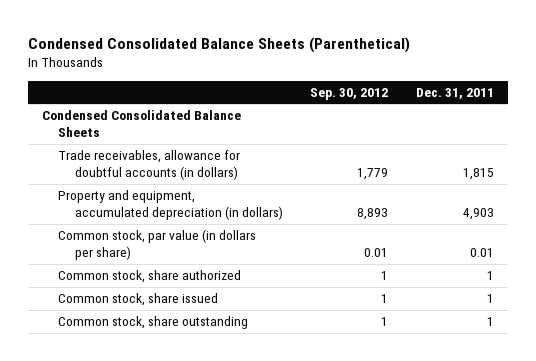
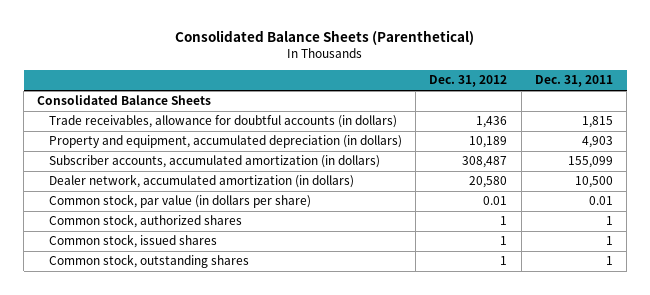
[28,37,411,54] Condensed Consolidated Balance Sheets (Parenthetical) -> [175,30,475,46] Consolidated Balance Sheets (Parenthetical)
[310,87,389,100] Sep. 30, 2012 -> none
none -> [429,75,508,88] Dec. 31, 2012
[42,110,242,138] Condensed Consolidated Balance Sheets -> [37,95,212,106] Consolidated Balance Sheets
none -> [48,155,380,169] Subscriber accounts, accumulated amortization (in dollars)
none -> [48,174,354,189] Dealer network, accumulated amortization (in dollars)
[58,270,242,284] Common stock, share authorized -> [48,214,242,229] Common stock, authorized shares
[58,293,219,307] Common stock, share issued -> [48,234,217,249] Common stock, issued shares
[58,316,249,330] Common stock, share outstanding -> [48,254,249,269] Common stock, outstanding shares

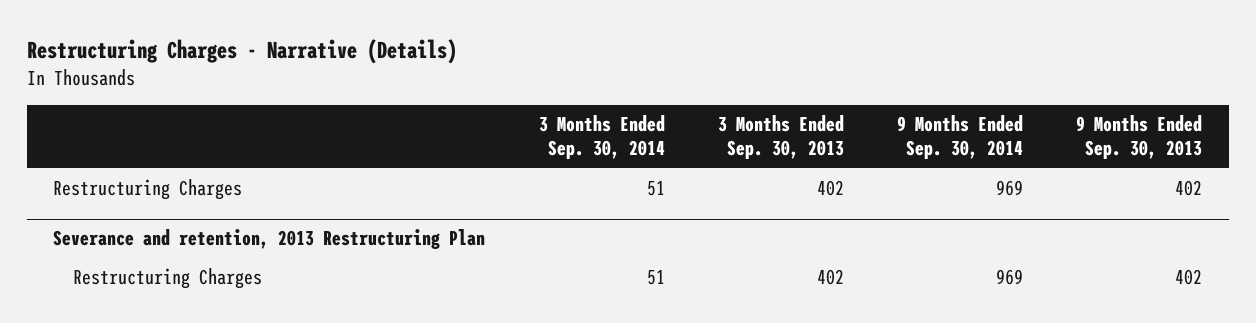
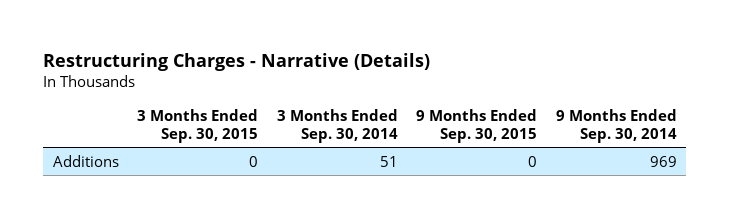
[717,115,844,160] 3 Months Ended Sep. 30, 2013 -> none
[1076,115,1203,160] 9 Months Ended Sep. 30, 2013 -> none
none -> [137,108,259,143] 3 Months Ended Sep. 30, 2015
none -> [416,108,538,143] 9 Months Ended Sep. 30, 2015
[53,229,486,250] Severance and retention, 2013 Restructuring Plan -> none
[72,268,262,290] Restructuring Charges -> none
[53,179,243,201] Restructuring Charges -> [52,154,119,167] Additions

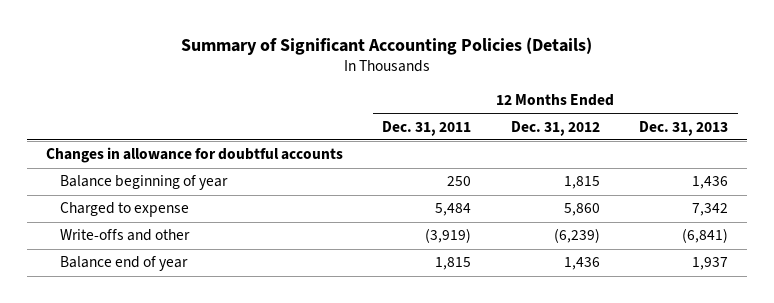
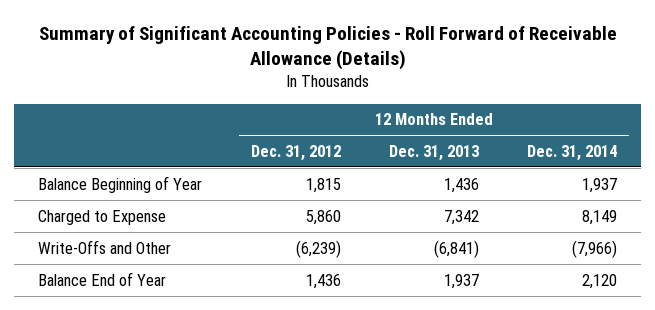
[181,36,593,55] Summary of Significant Accounting Policies (Details) -> [38,25,617,71] Summary of Significant Accounting Policies - Roll Forward of Receivable Allowance (Details)
[382,120,472,136] Dec. 31, 2011 -> none
none -> [527,144,618,161] Dec. 31, 2014
[46,147,344,164] Changes in allowance for doubtful accounts -> none
[60,175,229,191] Balance beginning of year -> [38,175,203,193] Balance Beginning of Year
[60,202,190,218] Charged to expense -> [38,209,167,225] Charged to Expense
[60,229,191,242] Write-offs and other -> [38,239,172,254] Write-Offs and Other
[60,256,189,272] Balance end of year -> [38,271,167,286] Balance End of Year

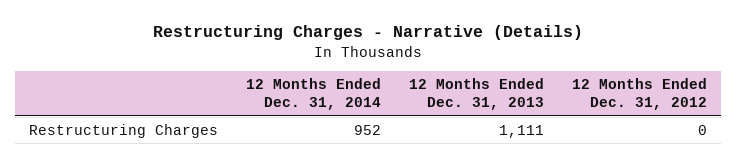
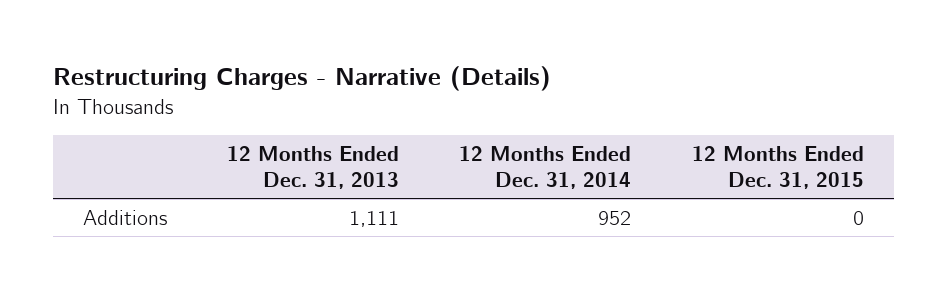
[572,78,708,111] 12 Months Ended Dec. 31, 2012 -> none
none -> [691,145,864,189] 12 Months Ended Dec. 31, 2015
[28,123,218,138] Restructuring Charges -> [82,209,167,225] Additions

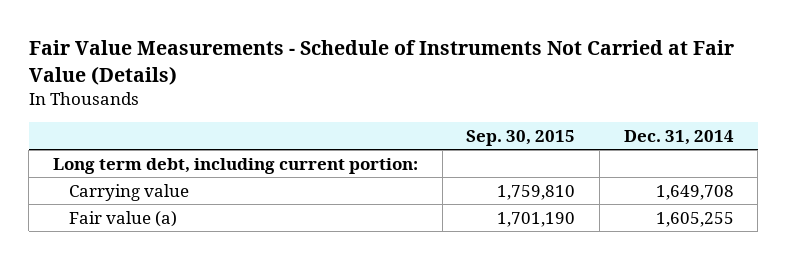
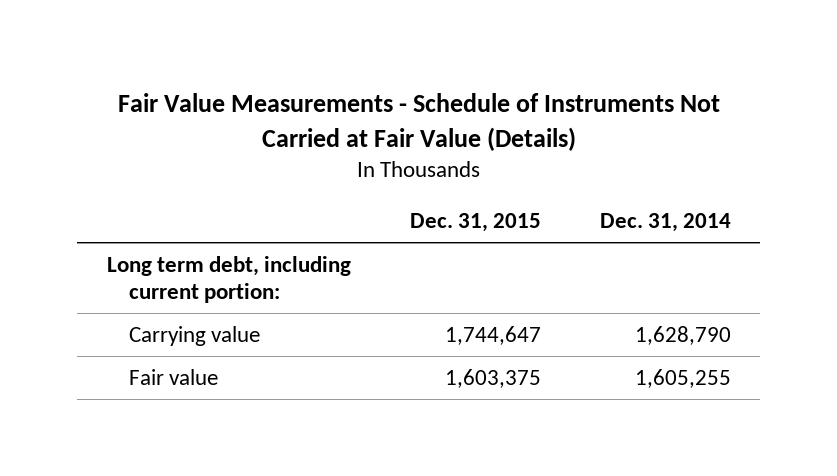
[466,129,576,146] Sep. 30, 2015 -> none
none -> [409,213,541,233] Dec. 31, 2015
[655,184,734,200] 1,649,708 -> [634,325,731,345] 1,628,790
[69,210,178,227] Fair value (a) -> [128,368,218,385] Fair value

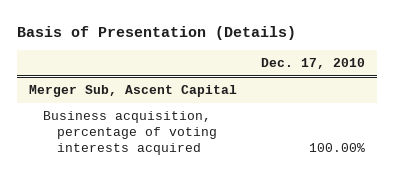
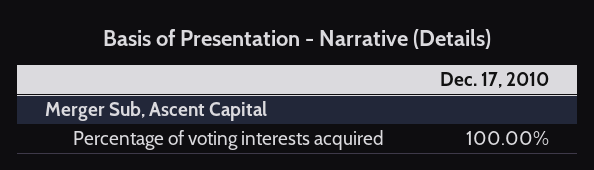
[16,26,296,41] Basis of Presentation (Details) -> [102,29,491,50] Basis of Presentation - Narrative (Details)
[42,111,217,155] Business acquisition, percentage of voting interests acquired -> [73,129,385,150] Percentage of voting interests acquired

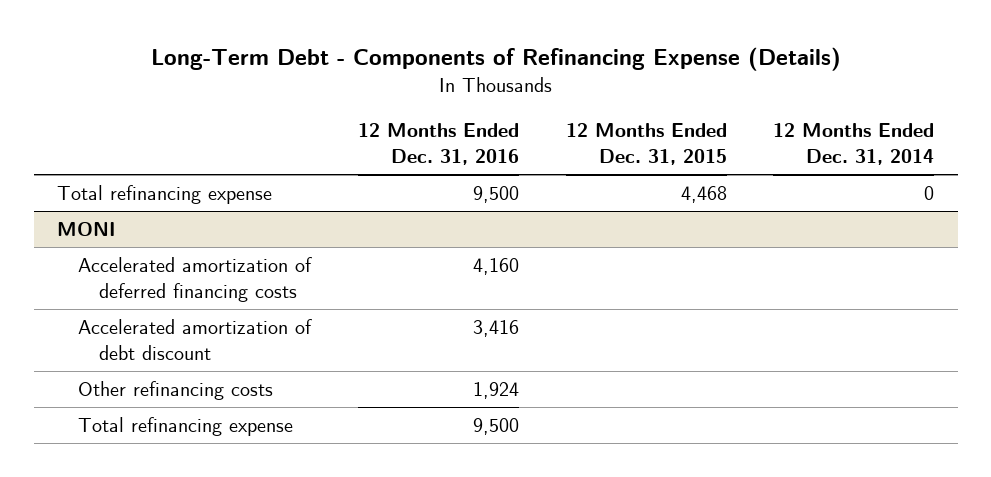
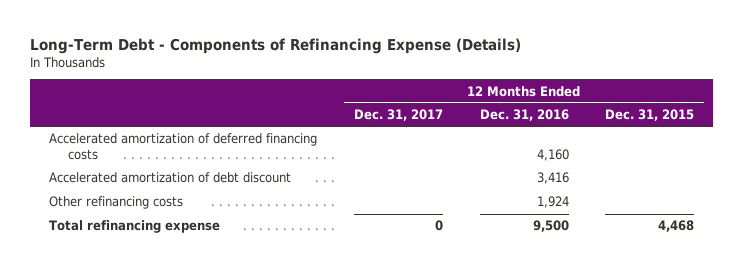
[773,123,935,166] 12 Months Ended Dec. 31, 2014 -> none
none -> [353,109,443,122] Dec. 31, 2017
[57,222,117,237] MONI -> none
[78,417,294,437] Total refinancing expense -> none
[57,185,273,205] Total refinancing expense -> [48,220,220,234] Total refinancing expense

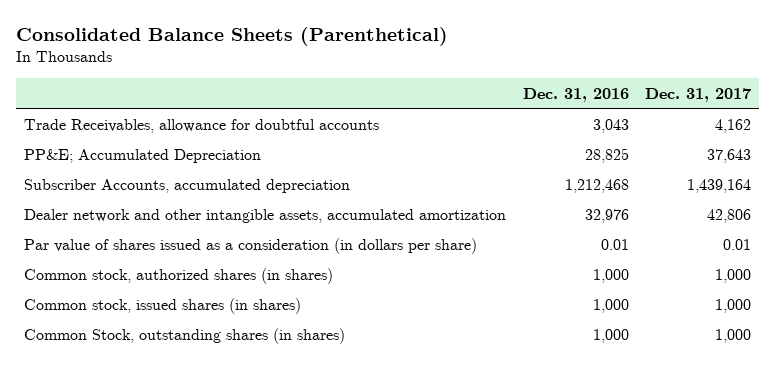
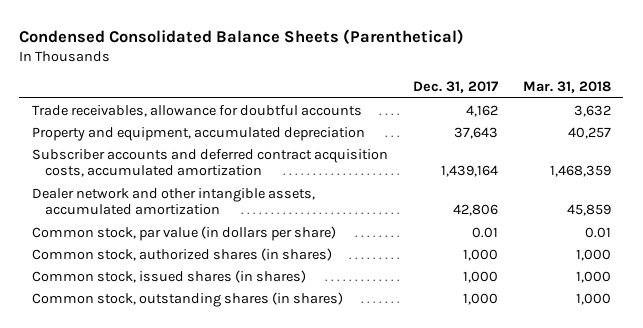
[15,26,448,46] Consolidated Balance Sheets (Parenthetical) -> [19,28,465,44] Condensed Consolidated Balance Sheets (Parenthetical)
[522,87,629,102] Dec. 31, 2016 -> none
none -> [522,81,611,94] Mar. 31, 2018
[24,118,380,133] Trade Receivables, allowance for doubtful accounts -> [31,104,362,117] Trade receivables, allowance for doubtful accounts
[24,148,262,163] PP&E; Accumulated Depreciation -> [31,126,365,141] Property and equipment, accumulated depreciation
[24,178,351,193] Subscriber Accounts, accumulated depreciation -> [31,148,388,178] Subscriber accounts and deferred contract acquisition costs, accumulated amortization
[24,237,478,254] Par value of shares issued as a consideration (in dollars per share) -> [31,225,336,241] Common stock, par value (in dollars per share)
[24,327,346,344] Common Stock, outstanding shares (in shares) -> [31,291,343,307] Common stock, outstanding shares (in shares)

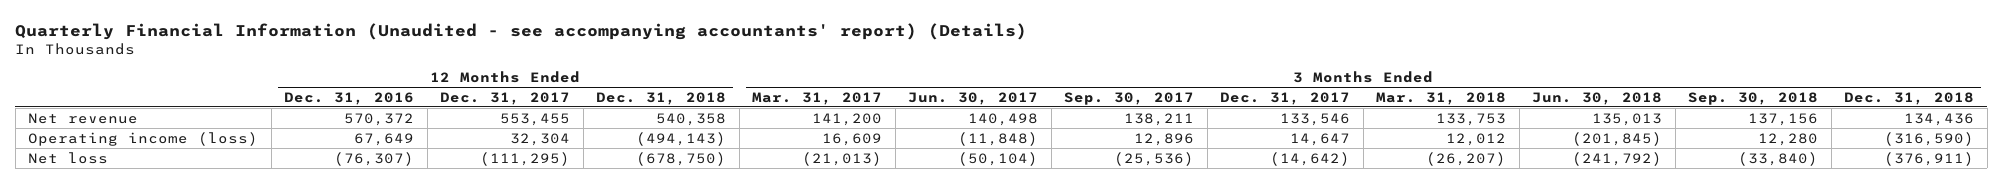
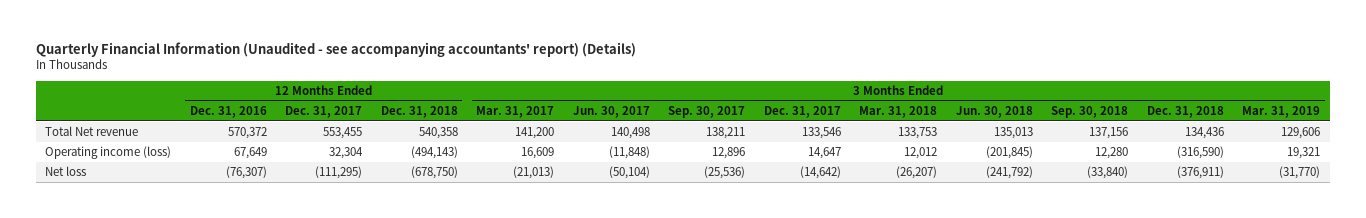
none -> [1242,105,1321,118] Mar. 31, 2019
[28,112,139,124] Net revenue -> [45,126,139,137] Total Net revenue

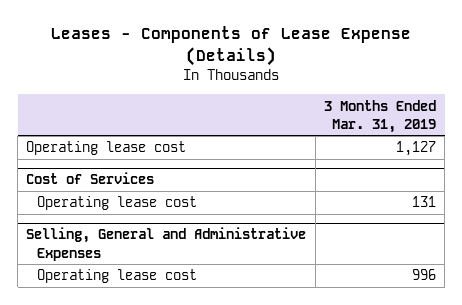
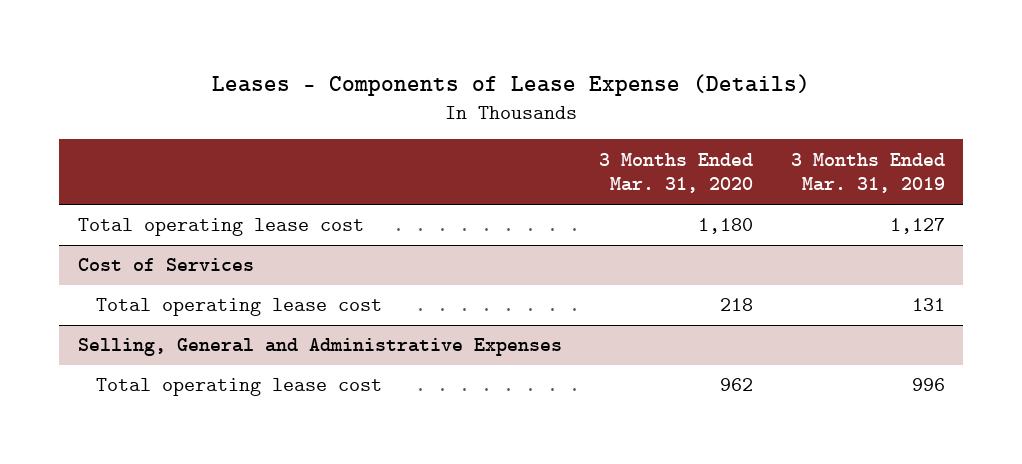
none -> [599,152,754,194] 3 Months Ended Mar. 31, 2020
[26,141,187,156] Operating lease cost -> [77,218,364,237] Total operating lease cost
[37,196,198,211] Operating lease cost -> [96,298,383,317] Total operating lease cost
[37,269,198,284] Operating lease cost -> [96,378,383,397] Total operating lease cost

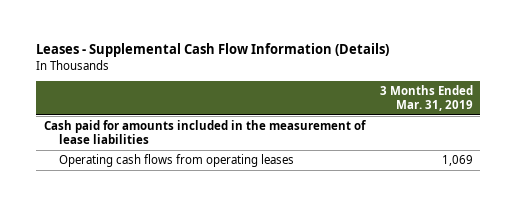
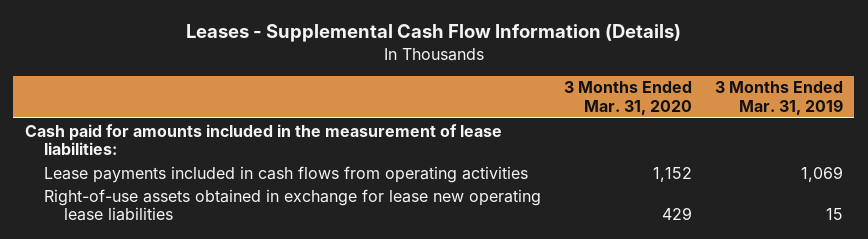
none -> [564,81,693,116] 3 Months Ended Mar. 31, 2020
[43,120,366,144] Cash paid for amounts included in the measurement of lease liabilities -> [24,123,502,156] Cash paid for amounts included in the measurement of lease liabilities:
[59,154,295,168] Operating cash flows from operating leases -> [44,165,529,183] Lease payments included in cash flows from operating activities
none -> [44,188,542,222] Right-of-use assets obtained in exchange for lease new operating lease liabilities

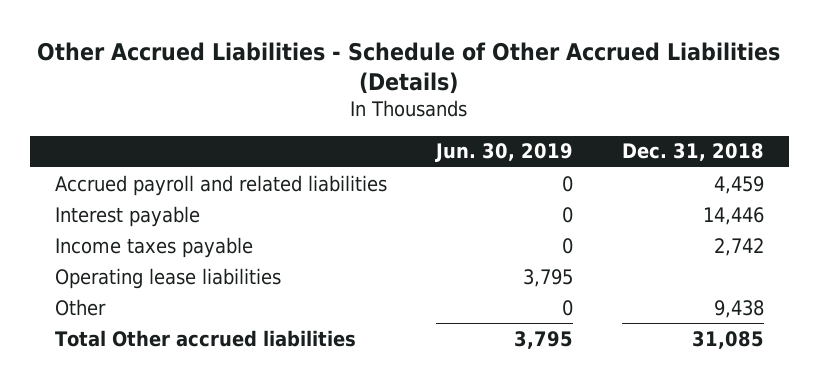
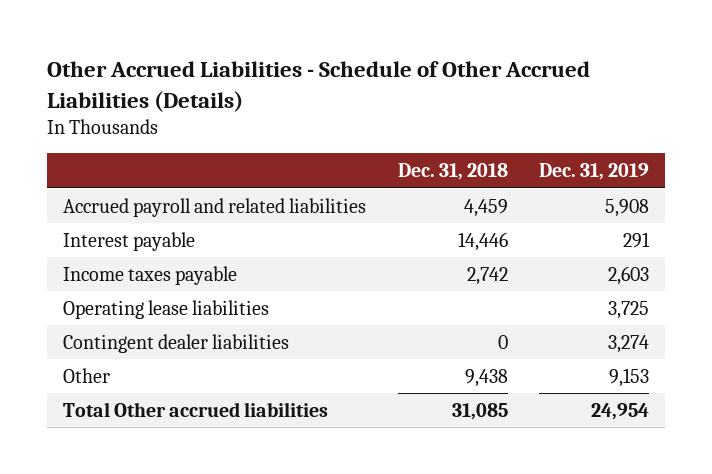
[434,143,573,163] Jun. 30, 2019 -> none
none -> [539,163,650,181] Dec. 31, 2019
none -> [62,333,289,353] Contingent dealer liabilities

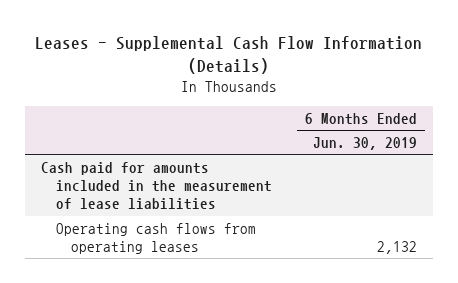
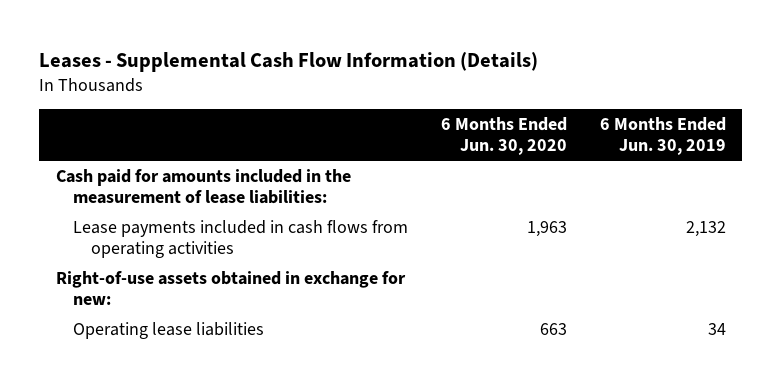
none -> [441,116,568,155] 6 Months Ended Jun. 30, 2020
[41,161,273,211] Cash paid for amounts included in the measurement of lease liabilities -> [55,169,351,204] Cash paid for amounts included in the measurement of lease liabilities:
[56,222,257,255] Operating cash flows from operating leases -> [73,220,409,258] Lease payments included in cash flows from operating activities
none -> [55,271,406,305] Right-of-use assets obtained in exchange for new:
none -> [73,322,265,340] Operating lease liabilities

